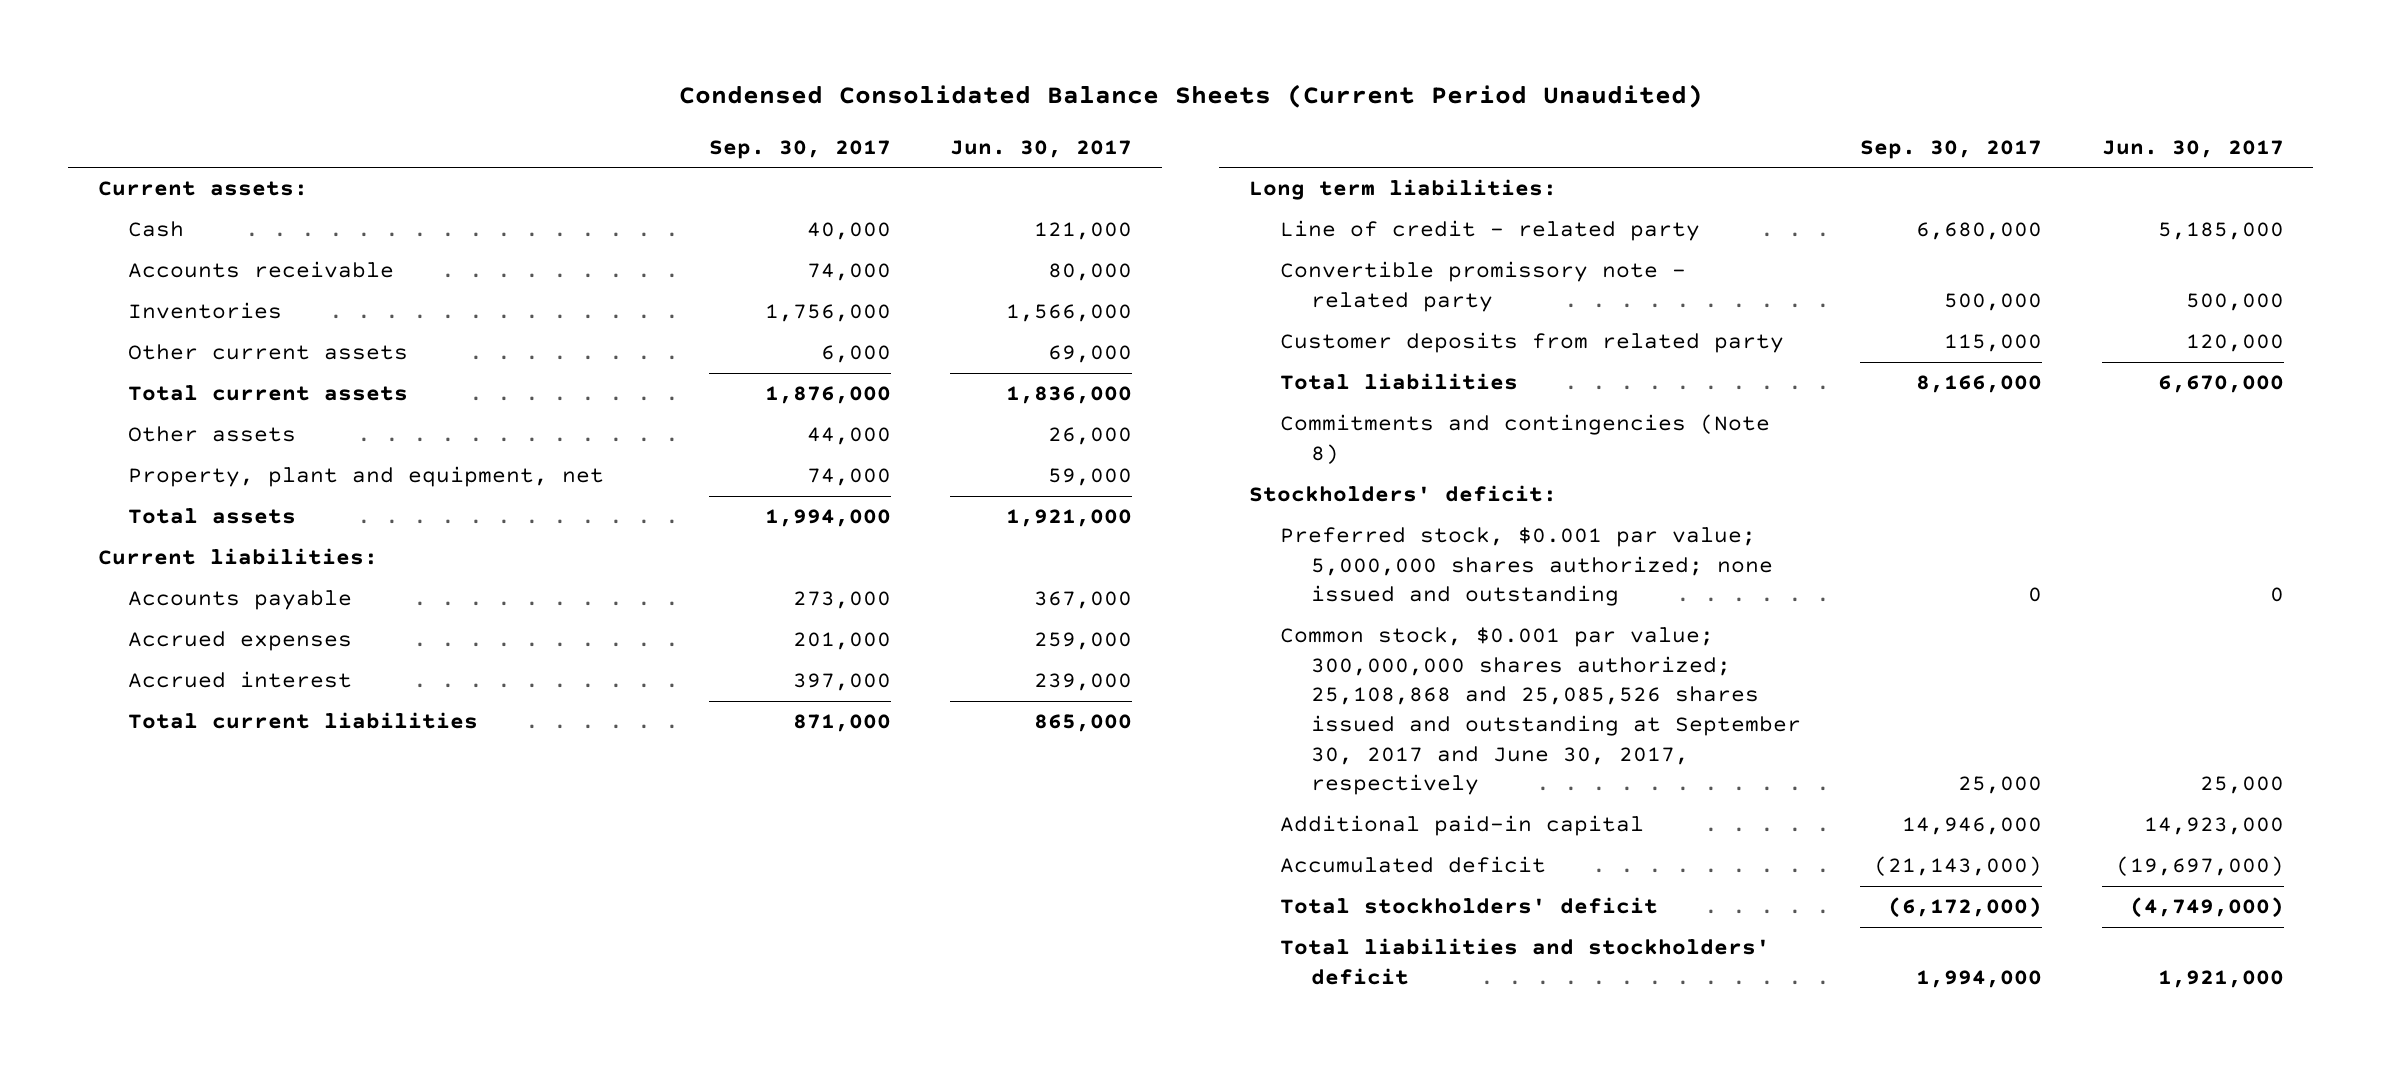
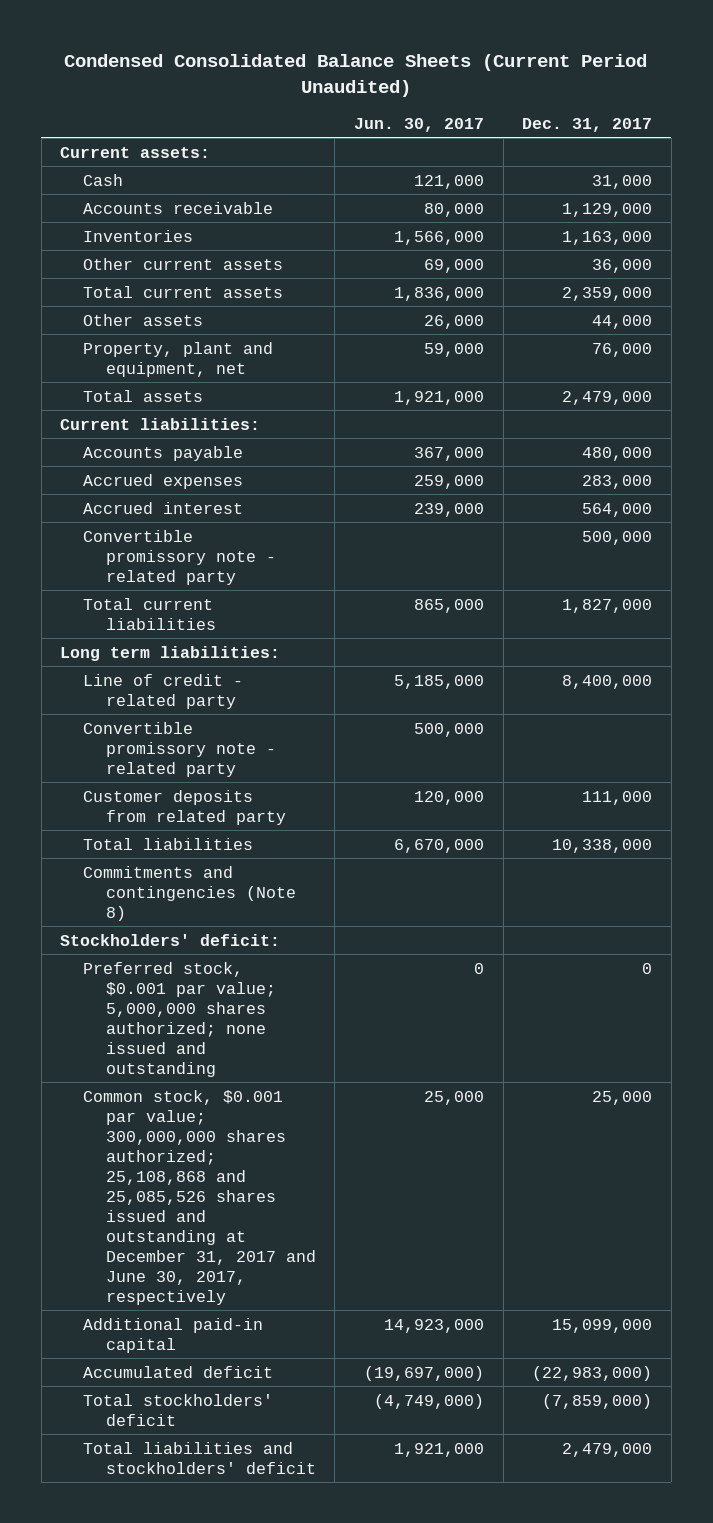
[708,139,891,159] Sep. 30, 2017 -> none
none -> [522,117,653,132] Dec. 31, 2017
none -> [83,529,276,585] Convertible promissory note - related party
[1279,627,1801,796] Common stock, $0.001 par value; 300,000,000 shares authorized; 25,108,868 and 25,085,526 shares issued and outstanding at September 30, 2017 and June 30, 2017, respectively -> [83,1089,316,1305] Common stock, $0.001 par value; 300,000,000 shares authorized; 25,108,868 and 25,085,526 shares issued and outstanding at December 31, 2017 and June 30, 2017, respectively

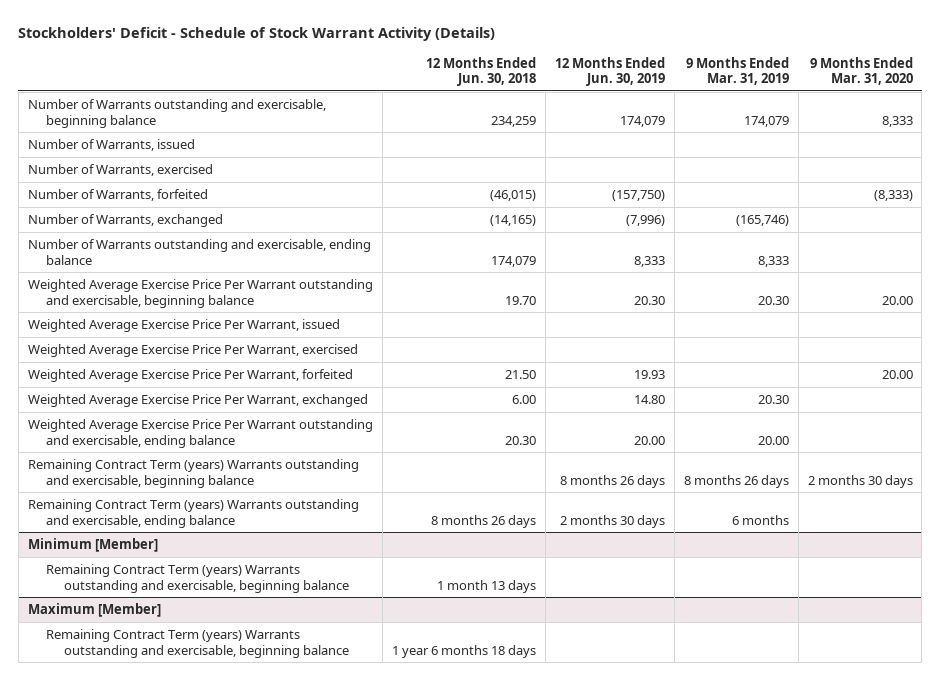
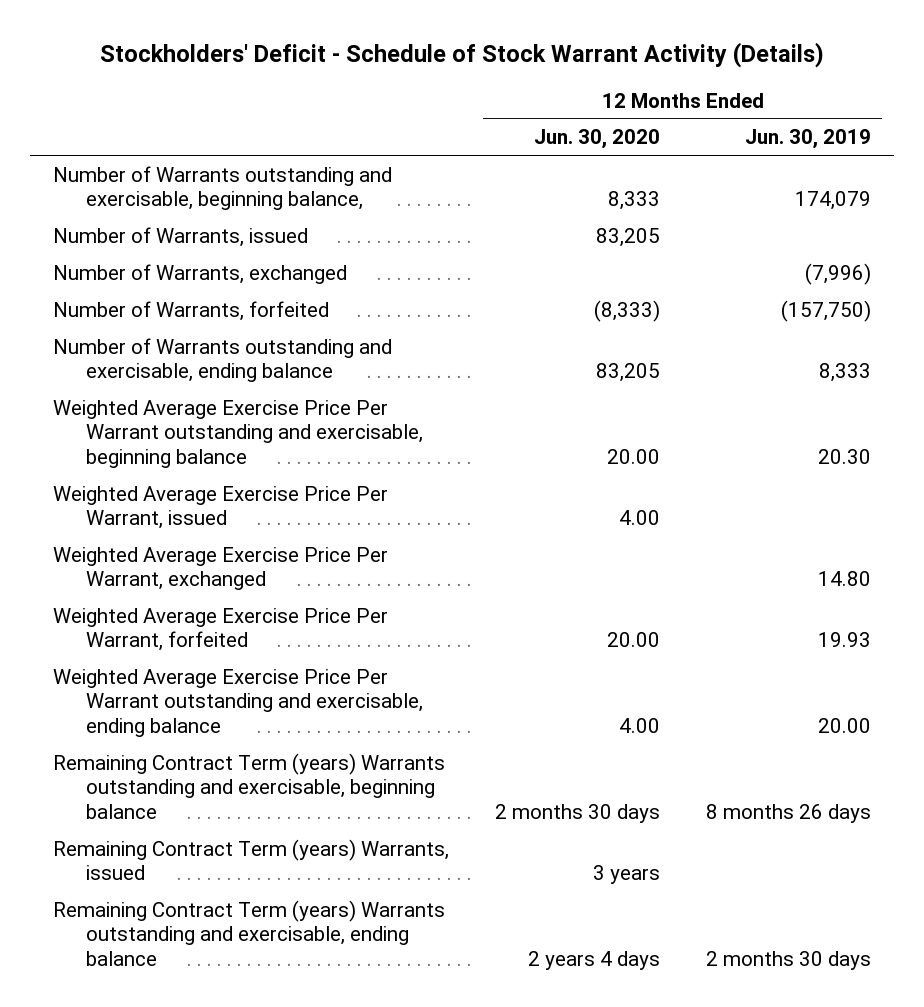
[425,56,536,87] 12 Months Ended Jun. 30, 2018 -> none
[685,56,789,86] 9 Months Ended Mar. 31, 2019 -> none
[809,56,913,86] 9 Months Ended Mar. 31, 2020 -> none
none -> [533,129,660,150] Jun. 30, 2020
[27,98,326,128] Number of Warrants outstanding and exercisable, beginning balance -> [52,165,392,211] Number of Warrants outstanding and exercisable, beginning balance,
[27,163,213,176] Number of Warrants, exercised -> none
[27,188,208,201] Number of Warrants, forfeited -> [52,300,329,321] Number of Warrants, forfeited
[27,343,358,357] Weighted Average Exercise Price Per Warrant, exercised -> none
[27,368,353,382] Weighted Average Exercise Price Per Warrant, forfeited -> [52,607,388,652] Weighted Average Exercise Price Per Warrant, forfeited
none -> [52,838,449,881] Remaining Contract Term (years) Warrants, issued
[27,537,158,552] Minimum [Member] -> none
[45,563,349,593] Remaining Contract Term (years) Warrants outstanding and exercisable, beginning balance -> none
[27,602,161,617] Maximum [Member] -> none
[45,628,349,658] Remaining Contract Term (years) Warrants outstanding and exercisable, beginning balance -> none

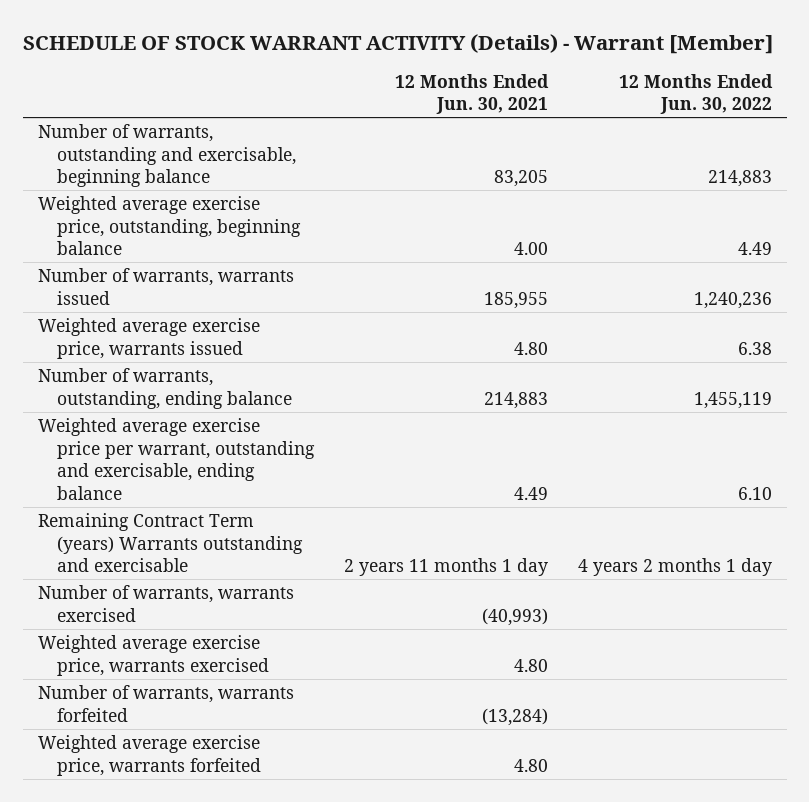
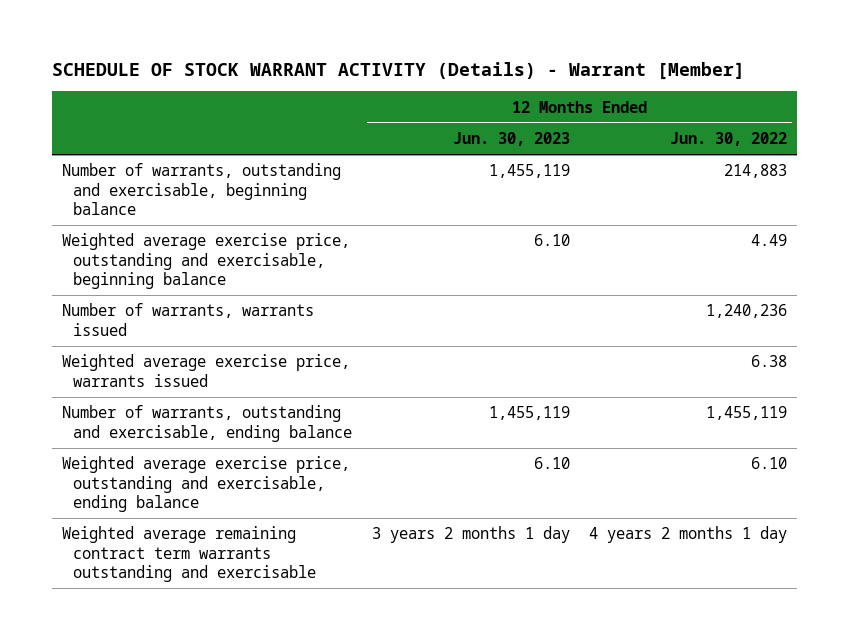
[395,73,550,115] 12 Months Ended Jun. 30, 2021 -> none
none -> [452,132,570,147] Jun. 30, 2023
[37,195,302,256] Weighted average exercise price, outstanding, beginning balance -> [61,233,350,290] Weighted average exercise price, outstanding and exercisable, beginning balance
[37,584,294,622] Number of warrants, warrants exercised -> none
[37,634,270,676] Weighted average exercise price, warrants exercised -> none
[37,684,294,722] Number of warrants, warrants forfeited -> none
[37,734,262,776] Weighted average exercise price, warrants forfeited -> none
[37,367,293,409] Number of warrants, outstanding, ending balance -> [61,405,353,442] Number of warrants, outstanding and exercisable, ending balance
[37,417,316,500] Weighted average exercise price per warrant, outstanding and exercisable, ending balance -> [61,456,350,513] Weighted average exercise price, outstanding and exercisable, ending balance
[37,512,304,573] Remaining Contract Term (years) Warrants outstanding and exercisable -> [61,526,317,583] Weighted average remaining contract term warrants outstanding and exercisable

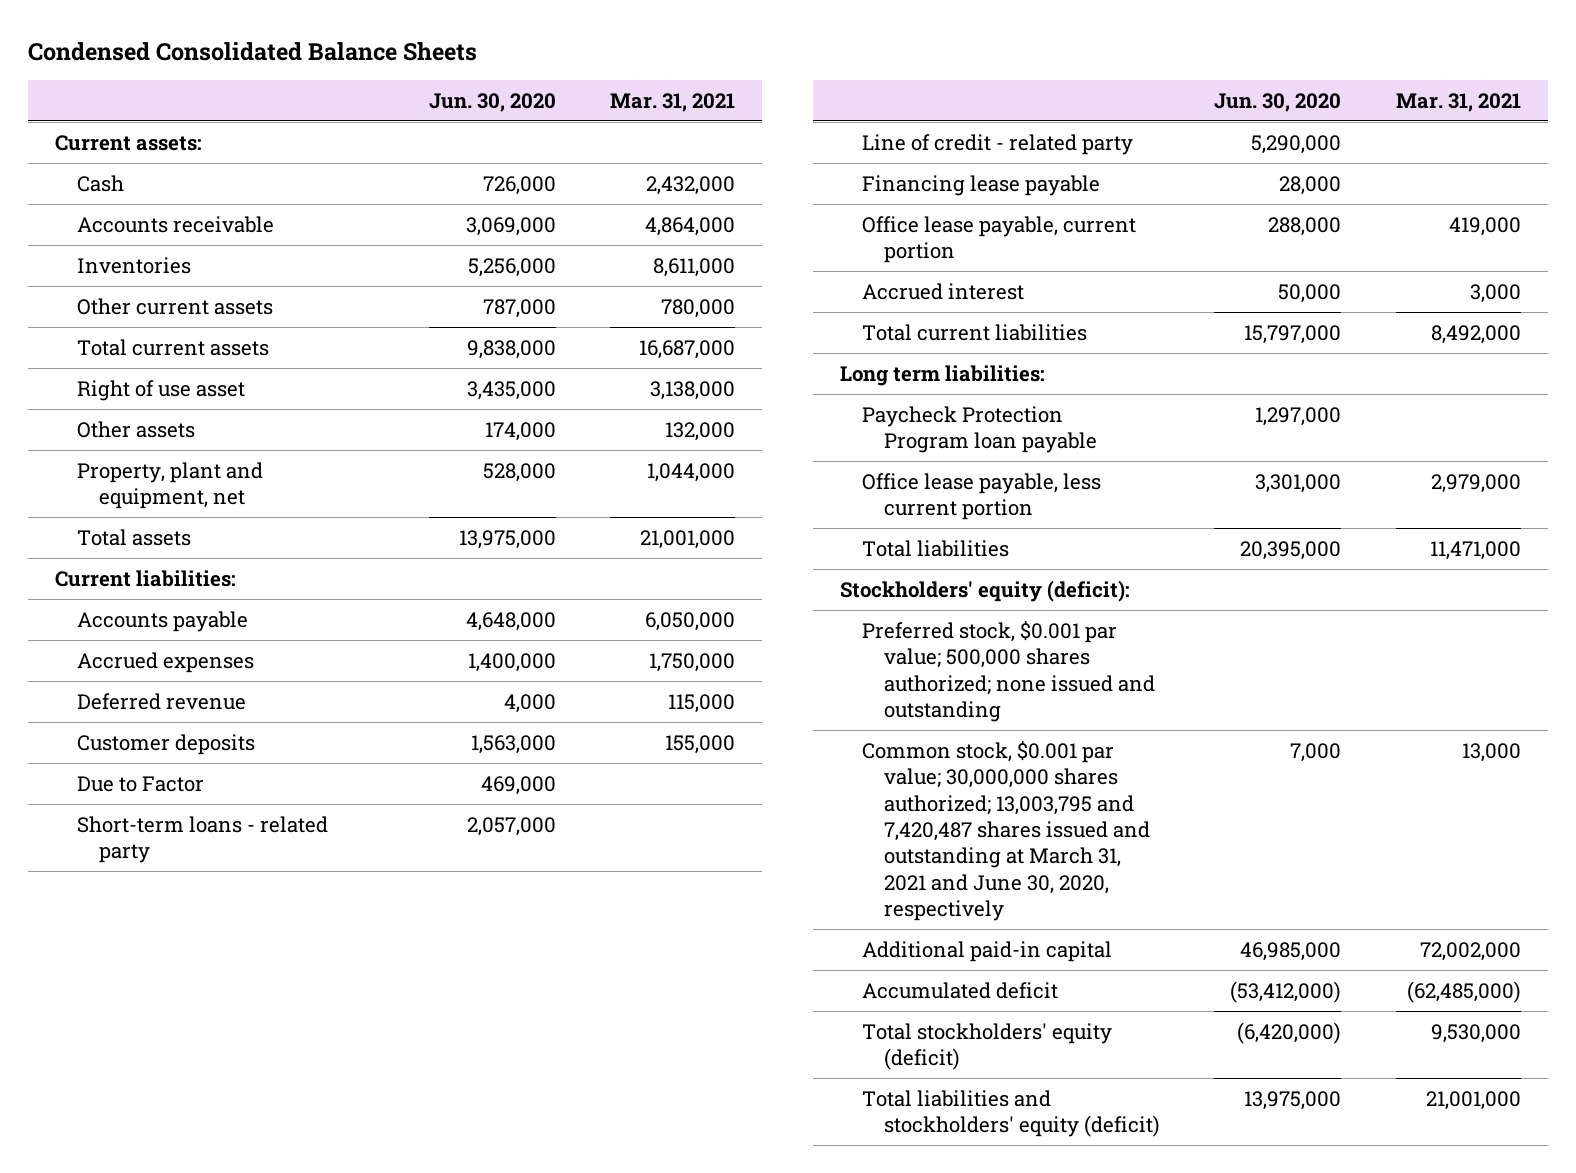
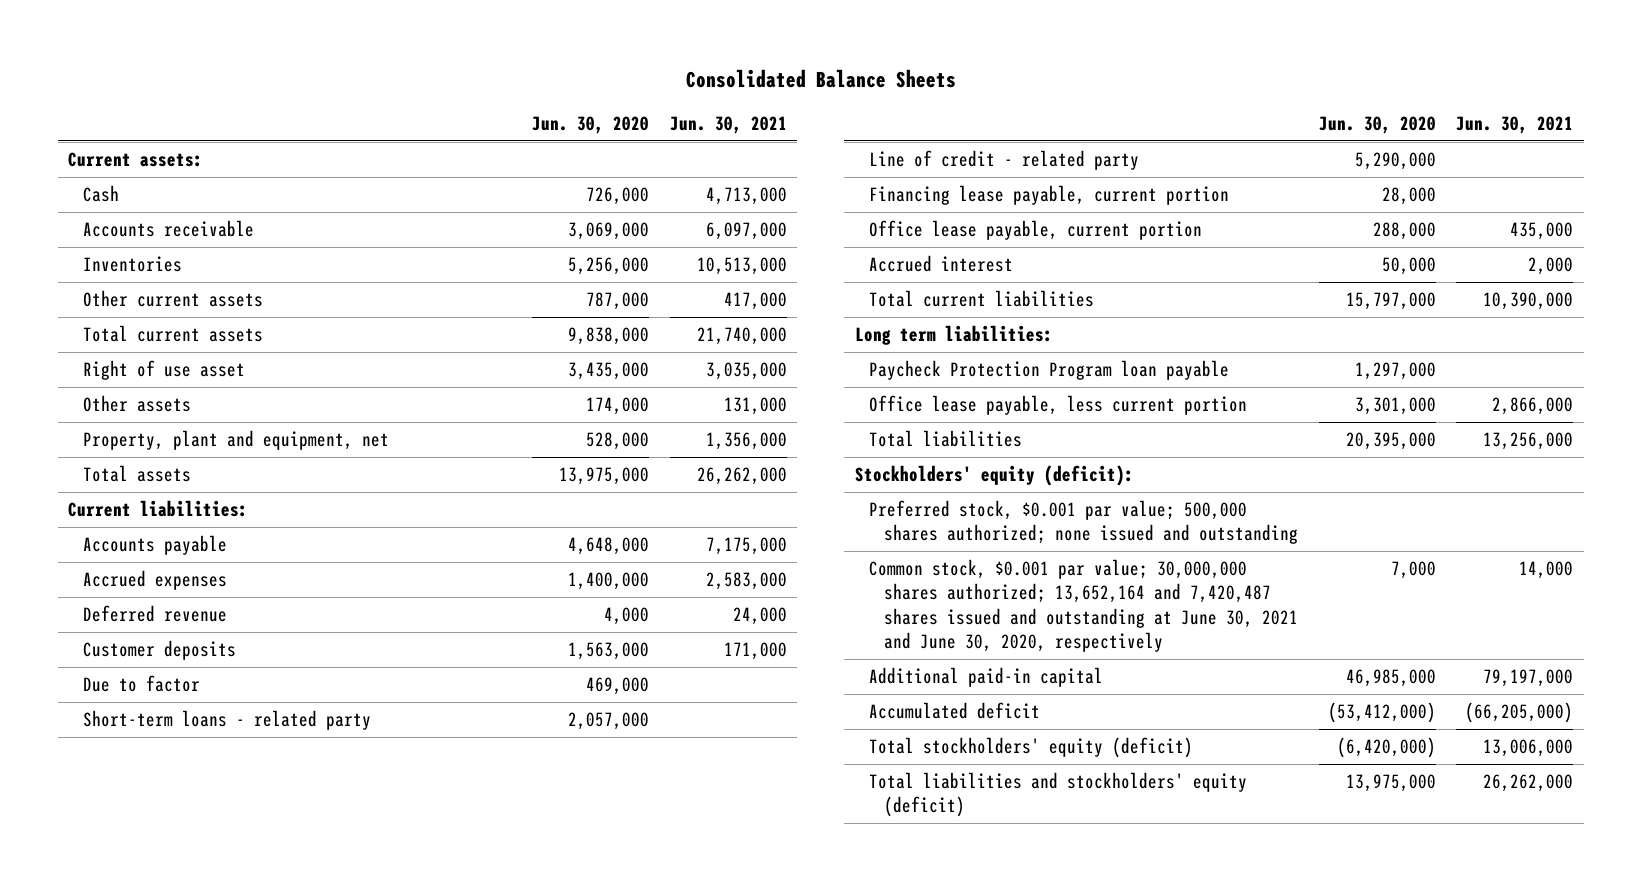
[27,41,477,61] Condensed Consolidated Balance Sheets -> [685,69,956,89] Consolidated Balance Sheets
[610,92,736,112] Mar. 31, 2021 -> none
none -> [670,116,788,135] Jun. 30, 2021
[76,775,204,792] Due to Factor -> [83,675,201,693] Due to factor
[862,174,1101,196] Financing lease payable -> [869,185,1230,206] Financing lease payable, current portion
[862,740,1150,922] Common stock, $0.001 par value; 30,000,000 shares authorized; 13,003,795 and 7,420,487 shares issued and outstanding at March 31, 2021 and June 30, 2020, respectively -> [869,559,1299,653] Common stock, $0.001 par value; 30,000,000 shares authorized; 13,652,164 and 7,420,487 shares issued and outstanding at June 30, 2021 and June 30, 2020, respectively

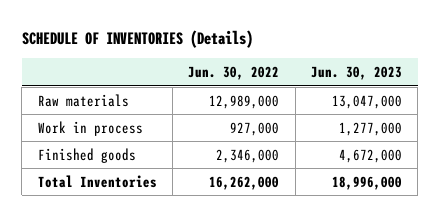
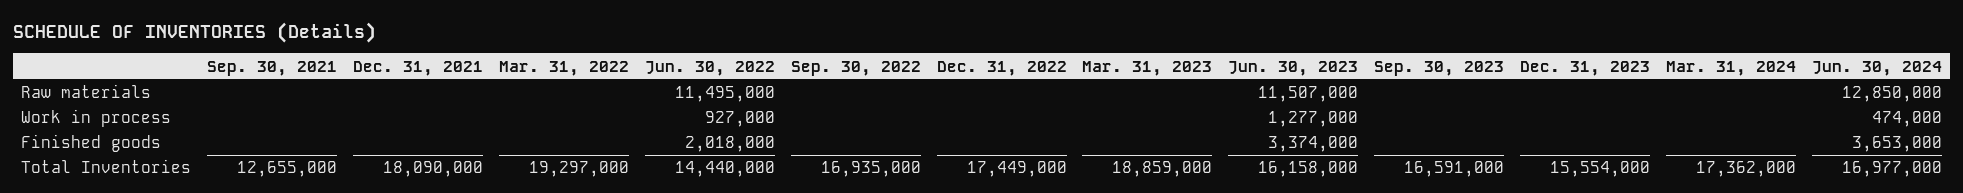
none -> [206,60,337,76] Sep. 30, 2021
none -> [352,60,483,76] Dec. 31, 2021
none -> [498,60,629,76] Mar. 31, 2022
none -> [790,60,921,76] Sep. 30, 2022
none -> [936,60,1067,76] Dec. 31, 2022
none -> [1082,60,1213,76] Mar. 31, 2023
none -> [1374,60,1505,76] Sep. 30, 2023
none -> [1520,60,1651,76] Dec. 31, 2023
none -> [1666,60,1797,76] Mar. 31, 2024
none -> [1811,60,1942,76] Jun. 30, 2024
[209,94,280,109] 12,989,000 -> [674,86,775,103] 11,495,000
[331,94,402,109] 13,047,000 -> [1258,86,1359,103] 11,507,000
[216,148,280,163] 2,346,000 -> [684,136,775,153] 2,018,000
[338,148,402,163] 4,672,000 -> [1268,136,1359,153] 3,374,000
[209,175,280,190] 16,262,000 -> [674,161,775,178] 14,440,000
[331,175,402,190] 18,996,000 -> [1258,161,1359,178] 16,158,000

